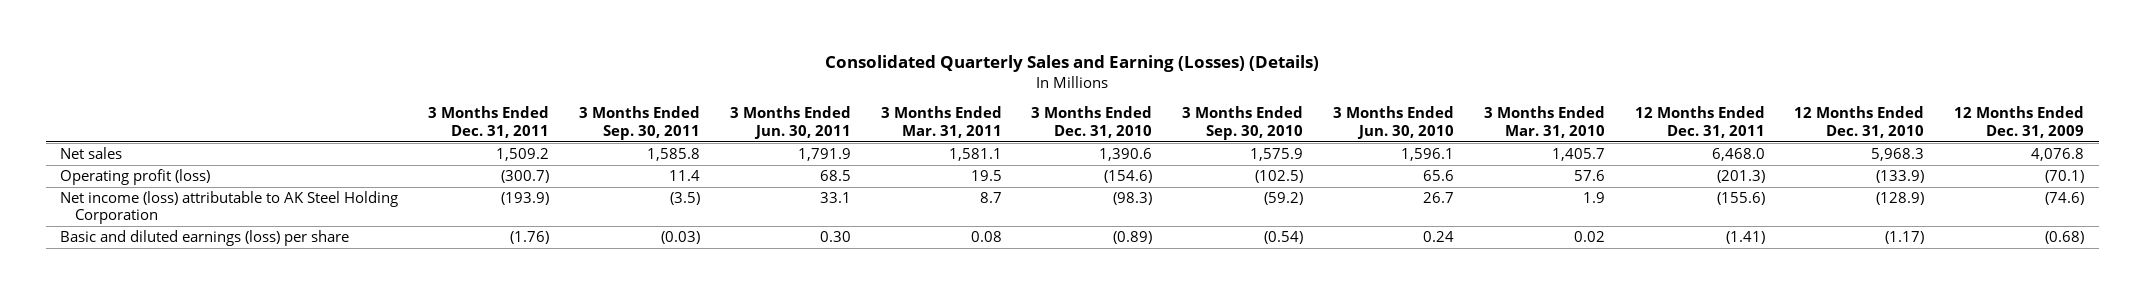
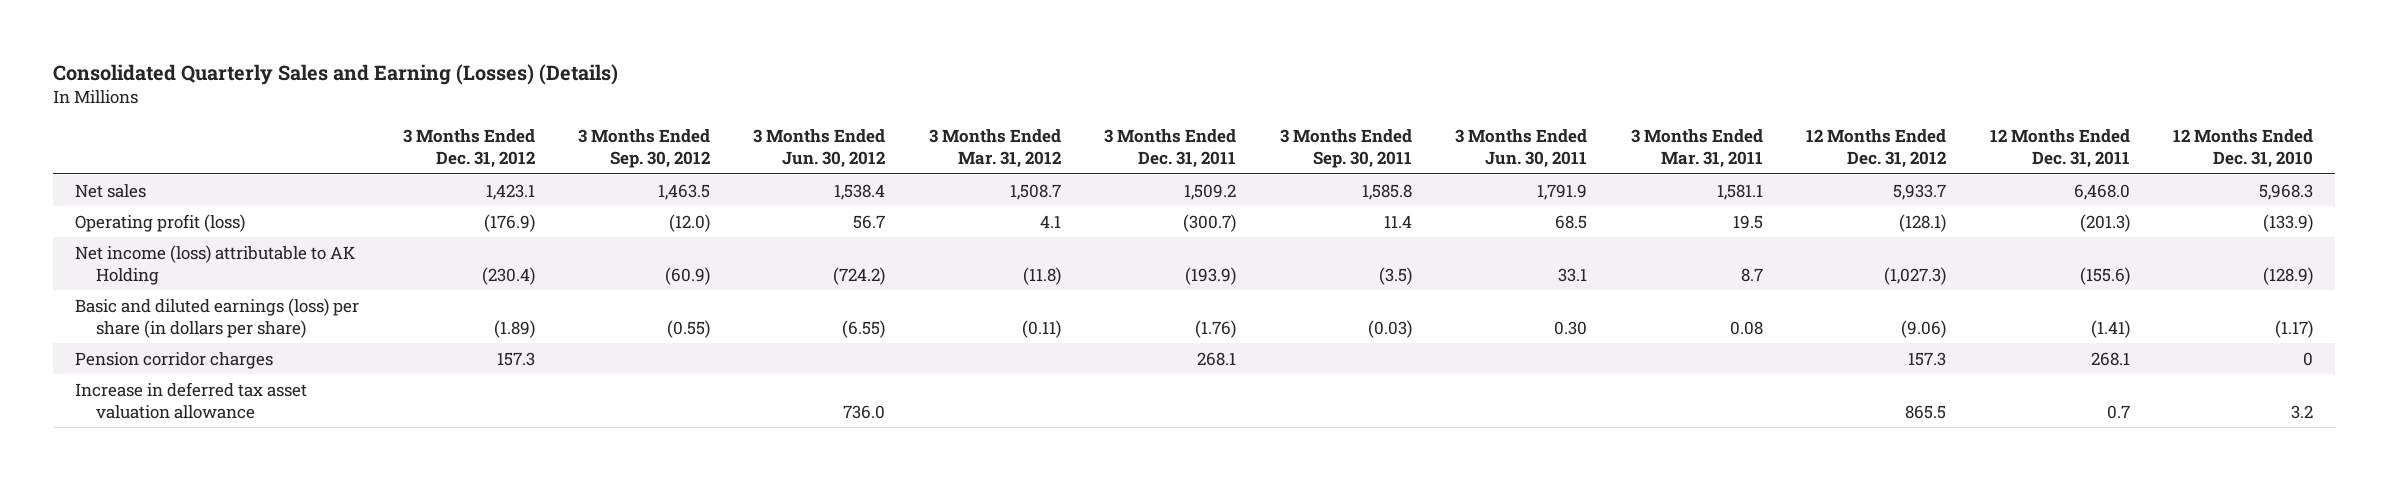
[1031,106,1153,138] 3 Months Ended Dec. 31, 2010 -> none
[1182,106,1304,140] 3 Months Ended Sep. 30, 2010 -> none
[1333,106,1455,139] 3 Months Ended Jun. 30, 2010 -> none
[1483,106,1605,138] 3 Months Ended Mar. 31, 2010 -> none
[1954,106,2085,138] 12 Months Ended Dec. 31, 2009 -> none
none -> [402,129,535,169] 3 Months Ended Dec. 31, 2012
none -> [578,129,711,169] 3 Months Ended Sep. 30, 2012
none -> [753,129,886,169] 3 Months Ended Jun. 30, 2012
none -> [928,129,1061,169] 3 Months Ended Mar. 31, 2012
none -> [1806,129,1947,169] 12 Months Ended Dec. 31, 2012
[60,191,399,225] Net income (loss) attributable to AK Steel Holding Corporation -> [75,244,356,285] Net income (loss) attributable to AK Holding
[60,230,350,247] Basic and diluted earnings (loss) per share -> [75,297,360,338] Basic and diluted earnings (loss) per share (in dollars per share)
none -> [75,351,274,369] Pension corridor charges
none -> [75,381,308,419] Increase in deferred tax asset valuation allowance

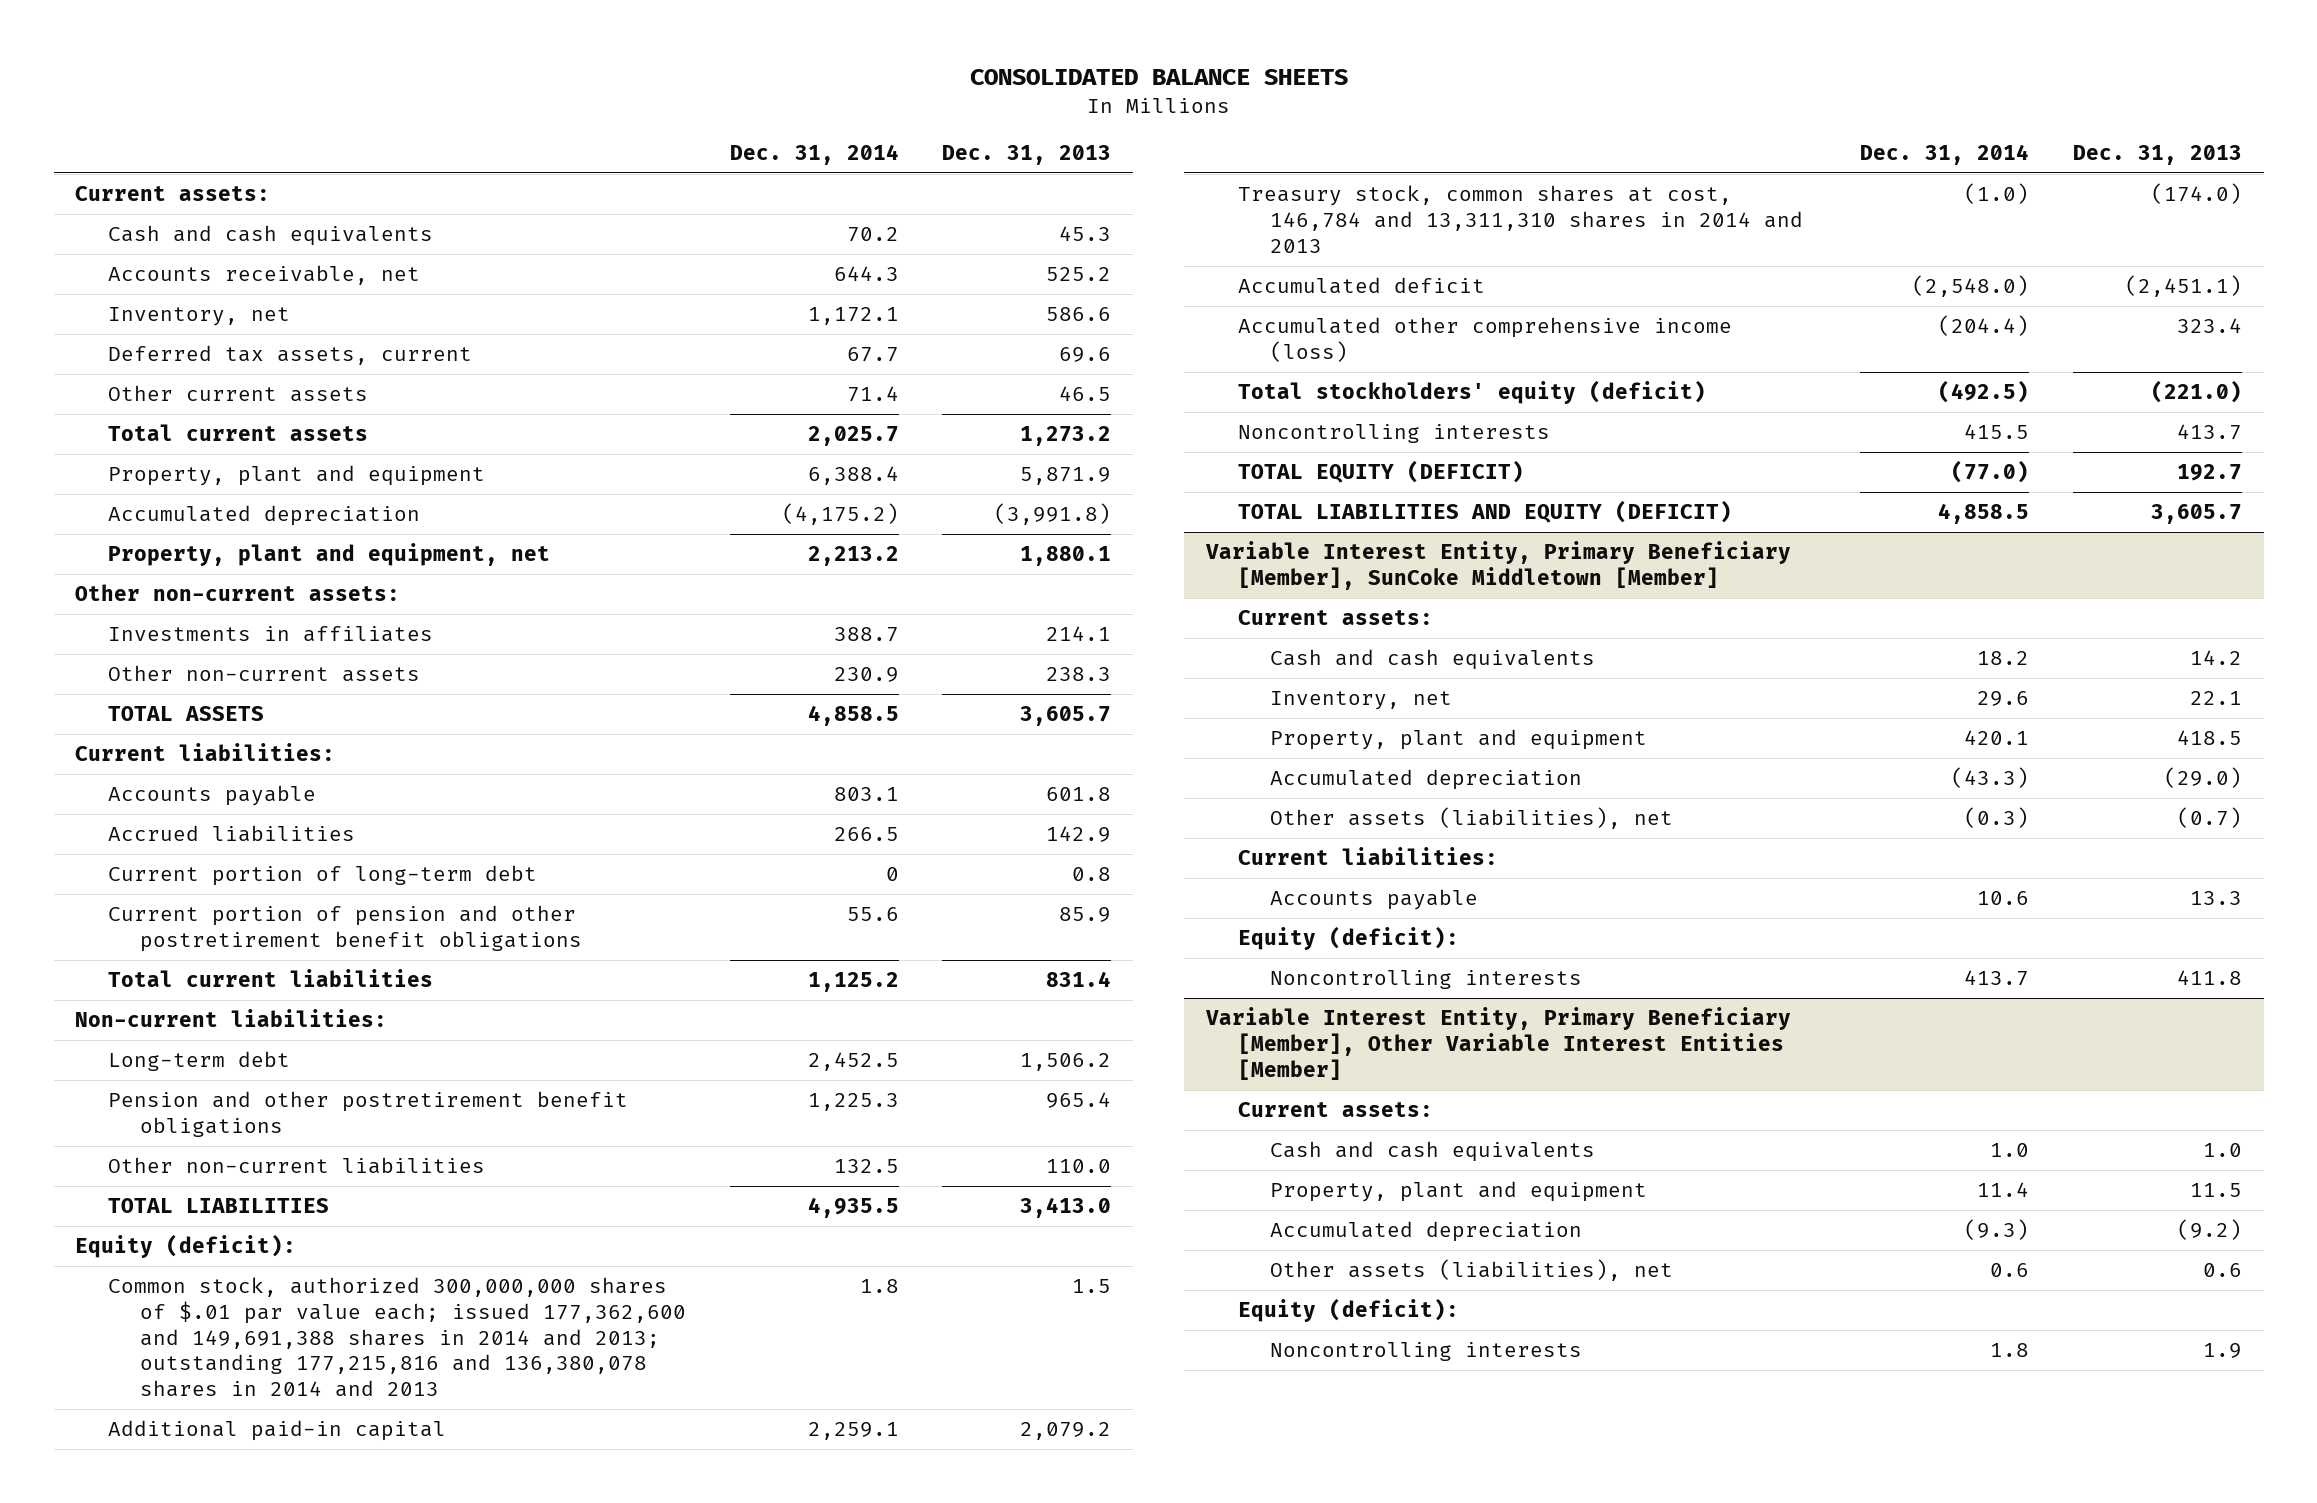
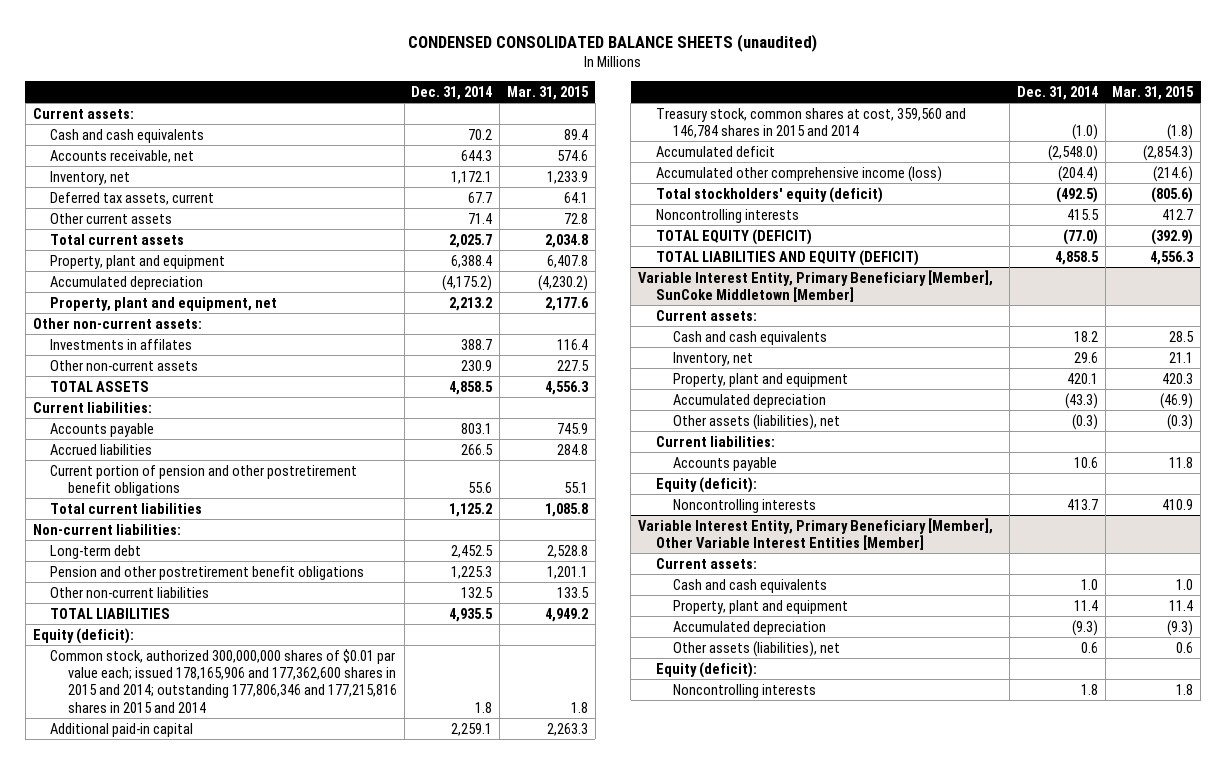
[969,69,1348,86] CONSOLIDATED BALANCE SHEETS -> [408,33,818,52] CONDENSED CONSOLIDATED BALANCE SHEETS (unaudited)
[942,145,1112,166] Dec. 31, 2013 -> none
none -> [506,85,589,100] Mar. 31, 2015
[107,626,433,643] Investments in affiliates -> [50,338,193,350] Investments in affilates
[107,865,537,887] Current portion of long-term debt -> none
[107,1277,687,1398] Common stock, authorized 300,000,000 shares of $.01 par value each; issued 177,362,600 and 149,691,388 shares in 2014 and 2013; outstanding 177,215,816 and 136,380,078 shares in 2014 and 2013 -> [50,648,397,713] Common stock, authorized 300,000,000 shares of $0.01 par value each; issued 178,165,906 and 177,362,600 shares in 2015 and 2014; outstanding 177,806,346 and 177,215,816 shares in 2015 and 2014
[1238,185,1804,253] Treasury stock, common shares at cost, 146,784 and 13,311,310 shares in 2014 and 2013 -> [655,107,966,139] Treasury stock, common shares at cost, 359,560 and 146,784 shares in 2015 and 2014

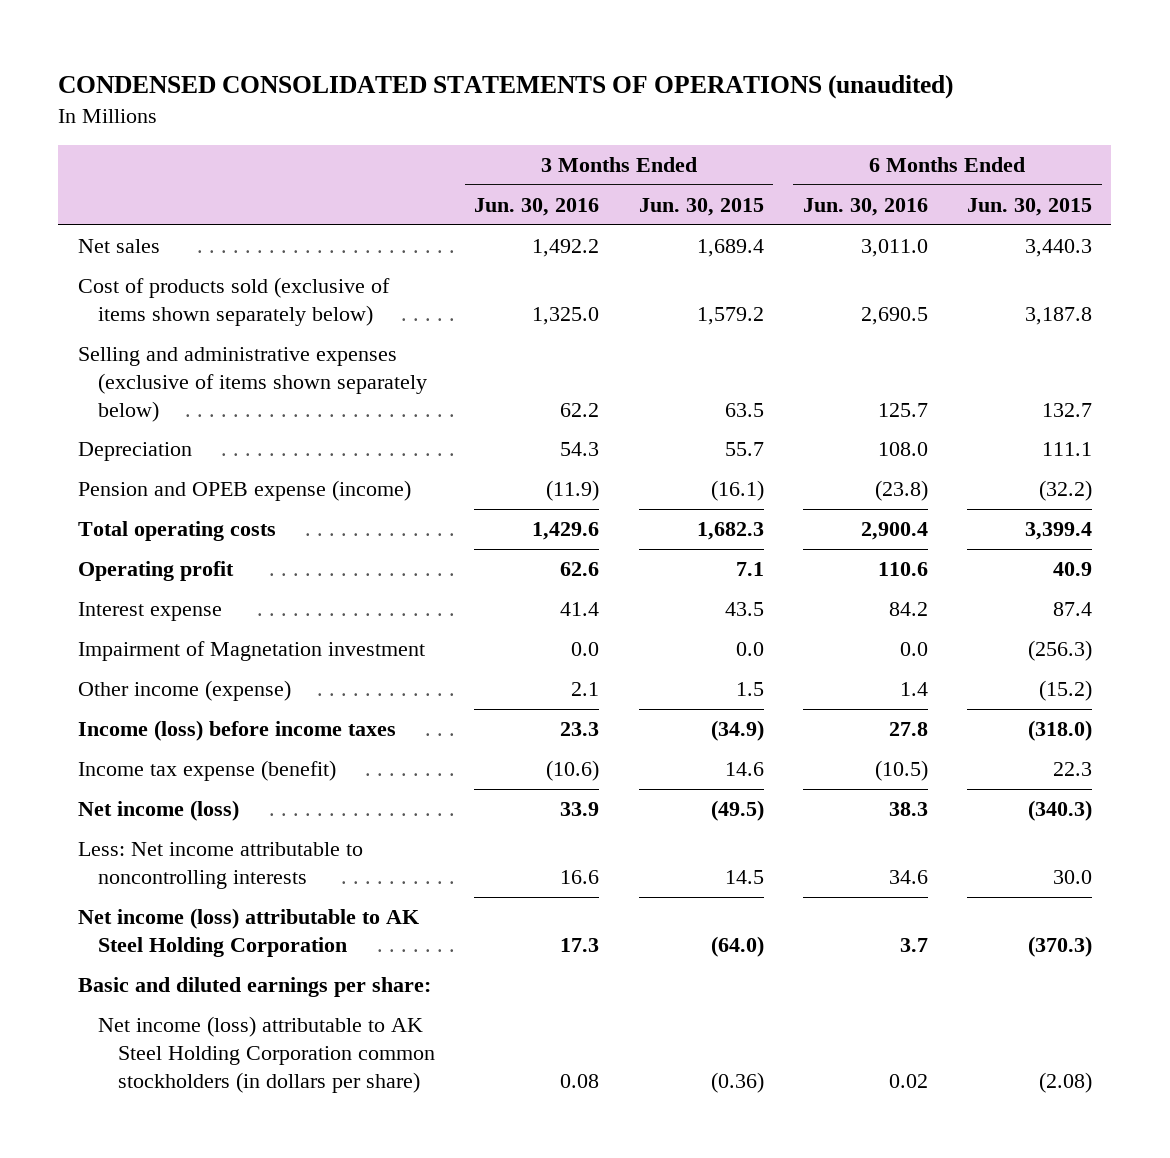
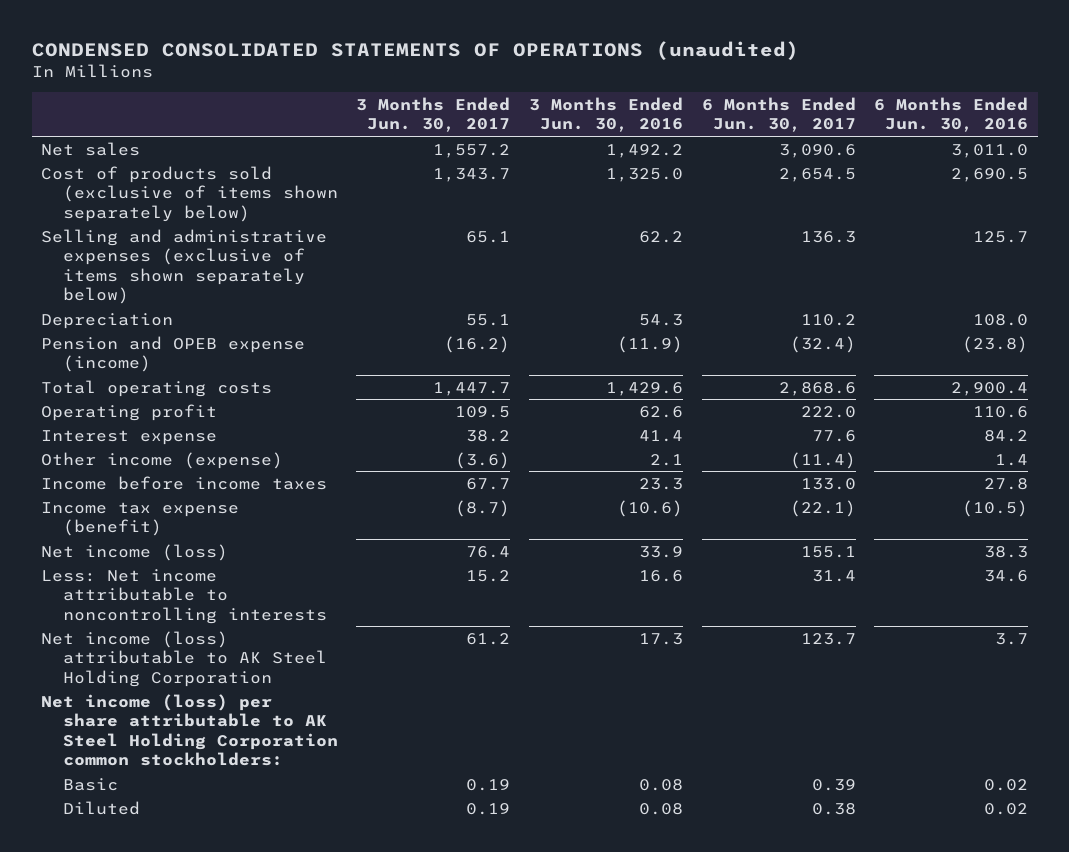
[638,197,764,216] Jun. 30, 2015 -> none
[966,197,1092,216] Jun. 30, 2015 -> none
none -> [356,96,511,133] 3 Months Ended Jun. 30, 2017
none -> [701,96,856,133] 6 Months Ended Jun. 30, 2017
[77,641,425,662] Impairment of Magnetation investment -> none
[77,720,396,742] Income (loss) before income taxes -> [40,475,327,490] Income before income taxes
[98,1016,436,1093] Net income (loss) attributable to AK Steel Holding Corporation common stockholders (in dollars per share) -> none
[77,977,431,998] Basic and diluted earnings per share: -> [40,693,338,767] Net income (loss) per share attributable to AK Steel Holding Corporation common stockholders:
none -> [62,777,118,791] Basic
none -> [62,800,140,815] Diluted

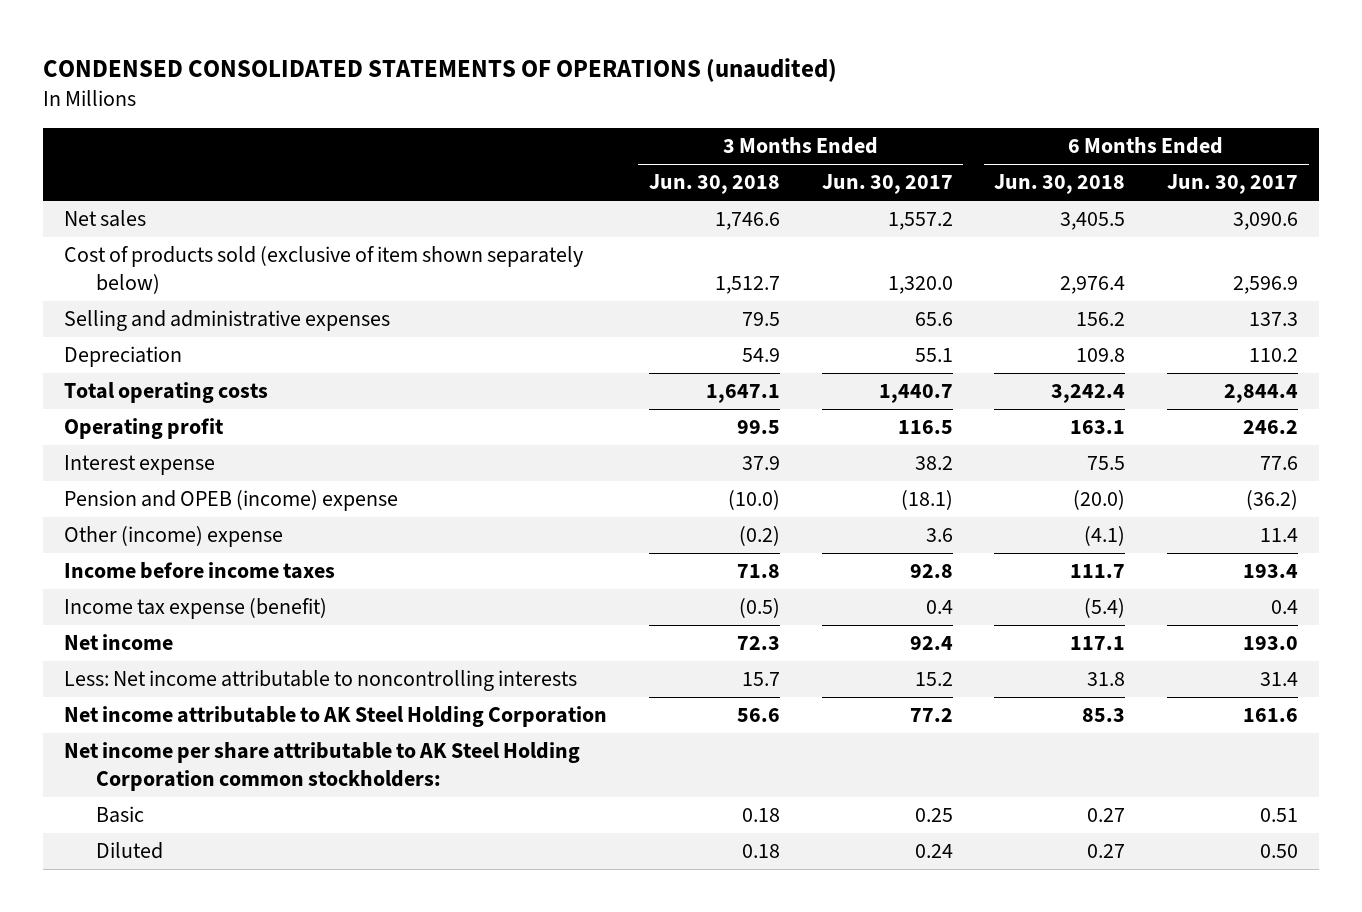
[529,96,684,133] 3 Months Ended Jun. 30, 2016 -> none
[874,96,1029,133] 6 Months Ended Jun. 30, 2016 -> none
none -> [648,174,780,195] Jun. 30, 2018
none -> [994,174,1126,195] Jun. 30, 2018
[40,228,327,305] Selling and administrative expenses (exclusive of items shown separately below) -> none
[40,165,338,222] Cost of products sold (exclusive of items shown separately below) -> [63,246,583,294] Cost of products sold (exclusive of item shown separately below)
[433,167,511,182] 1,343.7 -> [887,275,953,294] 1,320.0
[778,167,856,182] 2,654.5 -> [1233,275,1299,294] 2,596.9
none -> [63,310,390,332] Selling and administrative expenses
[40,335,305,373] Pension and OPEB expense (income) -> none
[433,381,511,396] 1,447.7 -> [878,384,953,404] 1,440.7
[778,381,856,396] 2,868.6 -> [1224,384,1299,404] 2,844.4
[455,405,511,418] 109.5 -> [897,420,953,435] 116.5
[800,405,856,418] 222.0 -> [1243,420,1299,435] 246.2
none -> [63,490,398,512] Pension and OPEB (income) expense
[40,451,283,469] Other income (expense) -> [63,526,283,548] Other (income) expense
[455,451,511,469] (3.6) -> [925,528,953,543] 3.6
[789,451,856,469] (11.4) -> [1260,528,1299,543] 11.4
[466,477,511,490] 67.7 -> [909,564,953,579] 92.8
[800,477,856,490] 133.0 -> [1243,564,1299,579] 193.4
[455,499,511,517] (8.7) -> [925,600,953,615] 0.4
[789,499,856,517] (22.1) -> [1271,600,1299,615] 0.4
[40,543,228,561] Net income (loss) -> [63,634,173,651] Net income
[466,545,511,558] 76.4 -> [909,636,953,651] 92.4
[800,545,856,558] 155.1 -> [1243,636,1299,651] 193.0
[40,630,327,687] Net income (loss) attributable to AK Steel Holding Corporation -> [63,706,607,728] Net income attributable to AK Steel Holding Corporation
[466,632,511,645] 61.2 -> [909,708,953,723] 77.2
[800,632,856,645] 123.7 -> [1243,708,1299,723] 161.6
[40,693,338,767] Net income (loss) per share attributable to AK Steel Holding Corporation common stockholders: -> [63,742,580,791] Net income per share attributable to AK Steel Holding Corporation common stockholders:
[466,778,511,791] 0.19 -> [914,808,953,823] 0.25
[811,778,856,791] 0.39 -> [1260,808,1299,823] 0.51
[466,802,511,815] 0.19 -> [914,844,953,859] 0.24
[811,802,856,815] 0.38 -> [1260,844,1299,859] 0.50

